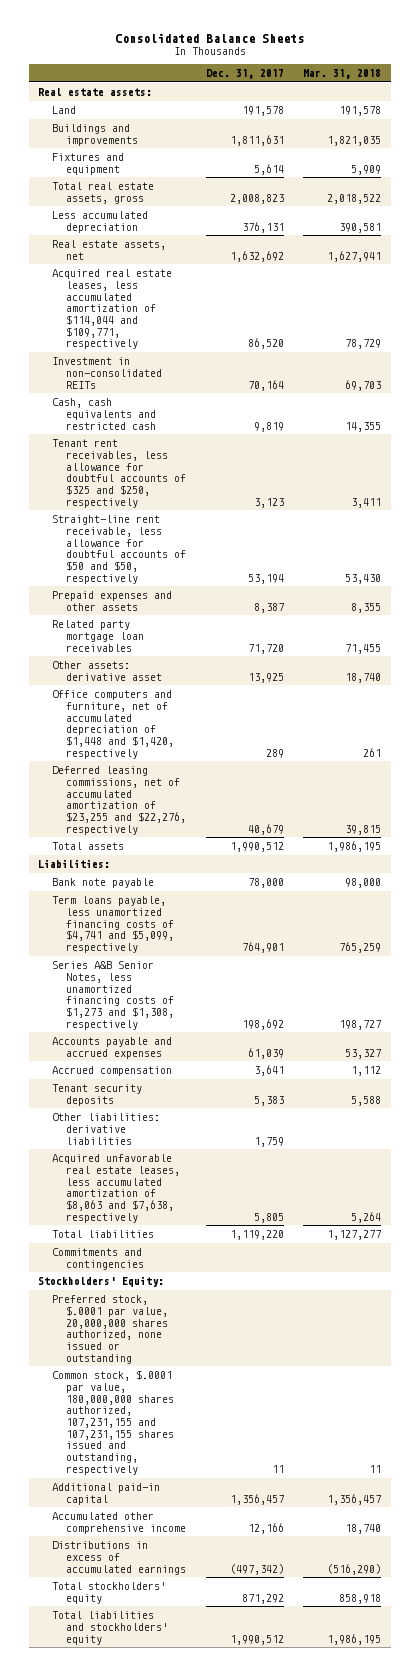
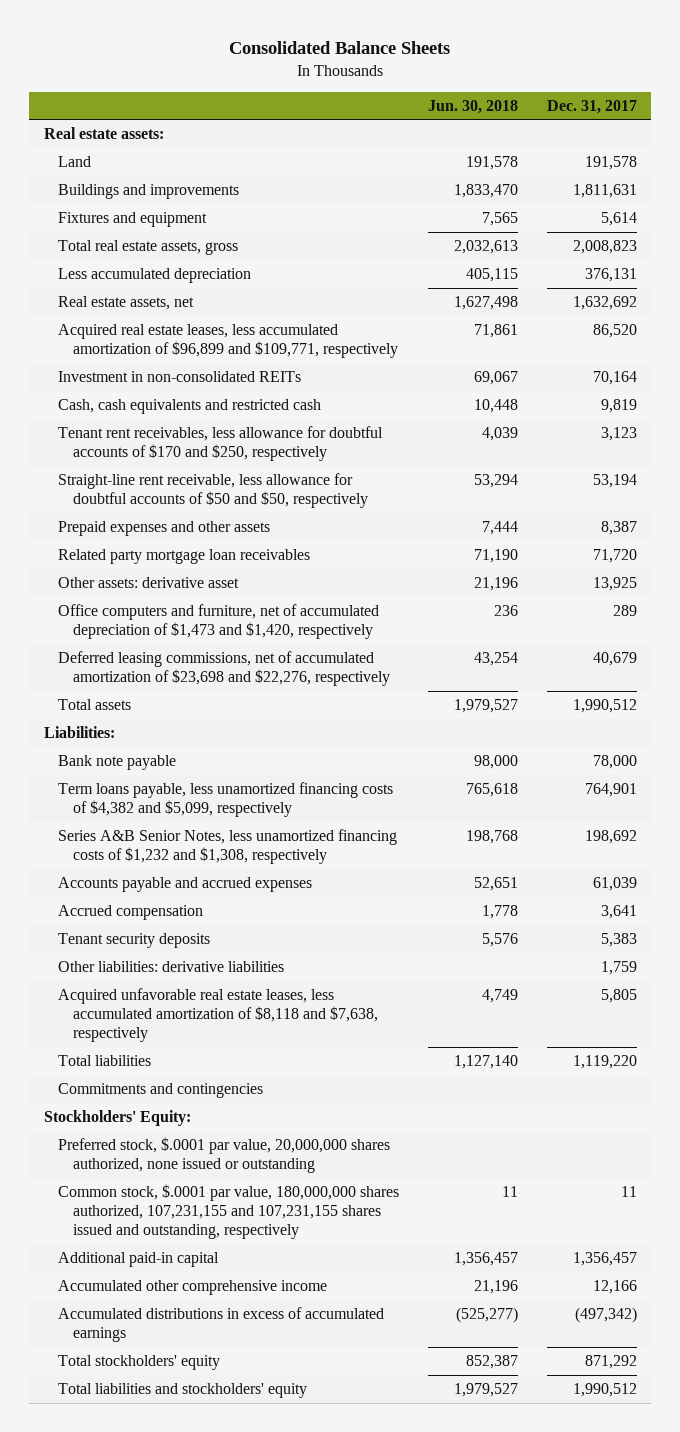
[303,68,382,79] Mar. 31, 2018 -> none
none -> [427,99,518,114] Jun. 30, 2018
[52,269,173,350] Acquired real estate leases, less accumulated amortization of $114,044 and $109,771, respectively -> [58,324,398,359] Acquired real estate leases, less accumulated amortization of $96,899 and $109,771, respectively
[52,439,187,508] Tenant rent receivables, less allowance for doubtful accounts of $325 and $250, respectively -> [58,426,384,462] Tenant rent receivables, less allowance for doubtful accounts of $170 and $250, respectively
[52,690,175,759] Office computers and furniture, net of accumulated depreciation of $1,448 and $1,420, respectively -> [58,604,380,640] Office computers and furniture, net of accumulated depreciation of $1,473 and $1,420, respectively
[52,766,187,835] Deferred leasing commissions, net of accumulated amortization of $23,255 and $22,276, respectively -> [58,651,390,687] Deferred leasing commissions, net of accumulated amortization of $23,698 and $22,276, respectively
[52,896,175,954] Term loans payable, less unamortized financing costs of $4,741 and $5,099, respectively -> [58,782,394,818] Term loans payable, less unamortized financing costs of $4,382 and $5,099, respectively
[52,961,175,1030] Series A&B Senior Notes, less unamortized financing costs of $1,273 and $1,308, respectively -> [58,829,398,865] Series A&B Senior Notes, less unamortized financing costs of $1,232 and $1,308, respectively
[52,1154,181,1223] Acquired unfavorable real estate leases, less accumulated amortization of $8,063 and $7,638, respectively -> [58,988,378,1043] Acquired unfavorable real estate leases, less accumulated amortization of $8,118 and $7,638, respectively
[52,1541,187,1575] Distributions in excess of accumulated earnings -> [58,1307,385,1343] Accumulated distributions in excess of accumulated earnings

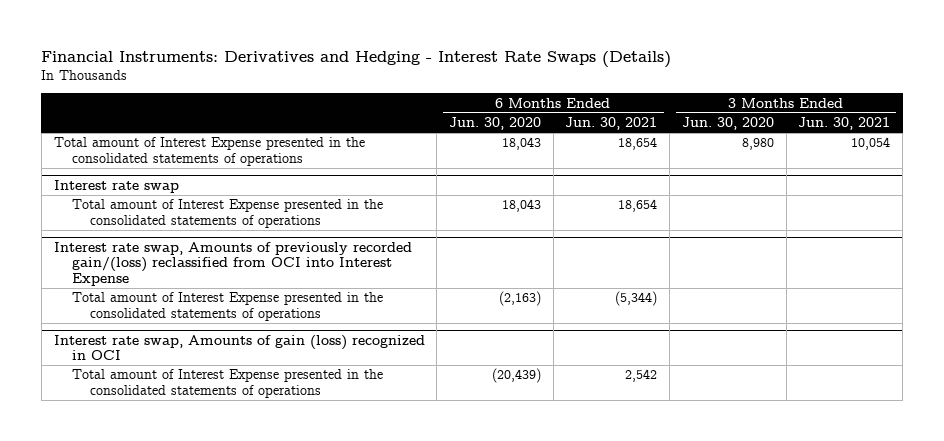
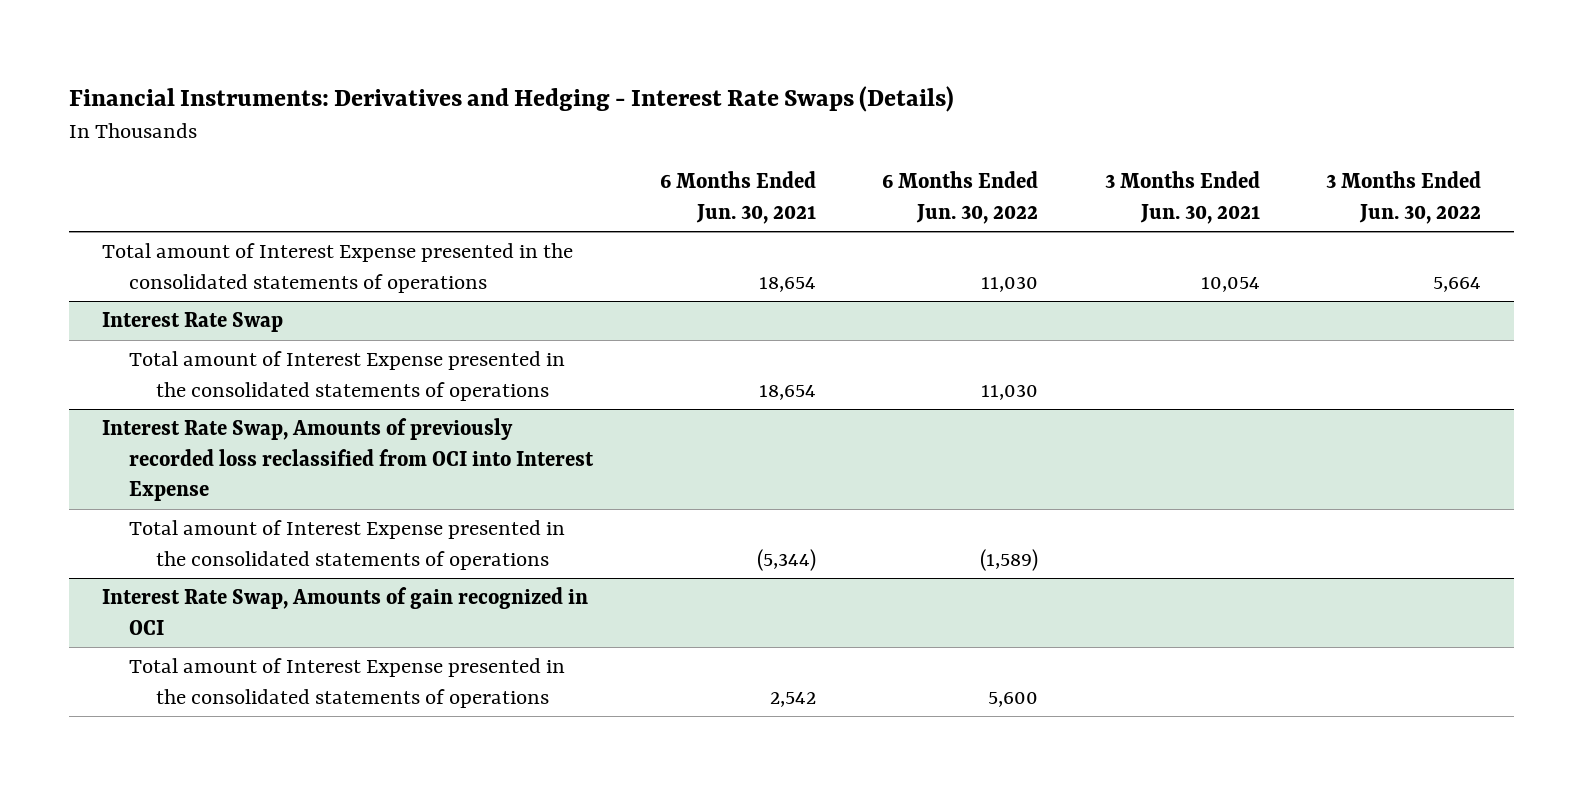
[449,117,542,131] Jun. 30, 2020 -> none
[681,117,774,131] Jun. 30, 2020 -> none
none -> [882,171,1039,224] 6 Months Ended Jun. 30, 2022
none -> [1326,171,1482,224] 3 Months Ended Jun. 30, 2022
[53,179,179,193] Interest rate swap -> [102,312,284,333] Interest Rate Swap
[53,241,412,286] Interest rate swap, Amounts of previously recorded gain/(loss) reclassified from OCI into Interest Expense -> [102,418,595,501] Interest Rate Swap, Amounts of previously recorded loss reclassified from OCI into Interest Expense
[53,334,425,361] Interest rate swap, Amounts of gain (loss) recognized in OCI -> [102,587,589,635] Interest Rate Swap, Amounts of gain recognized in OCI

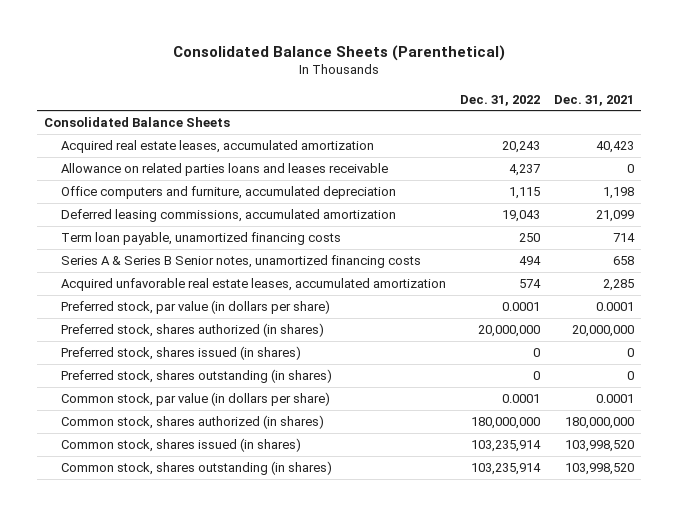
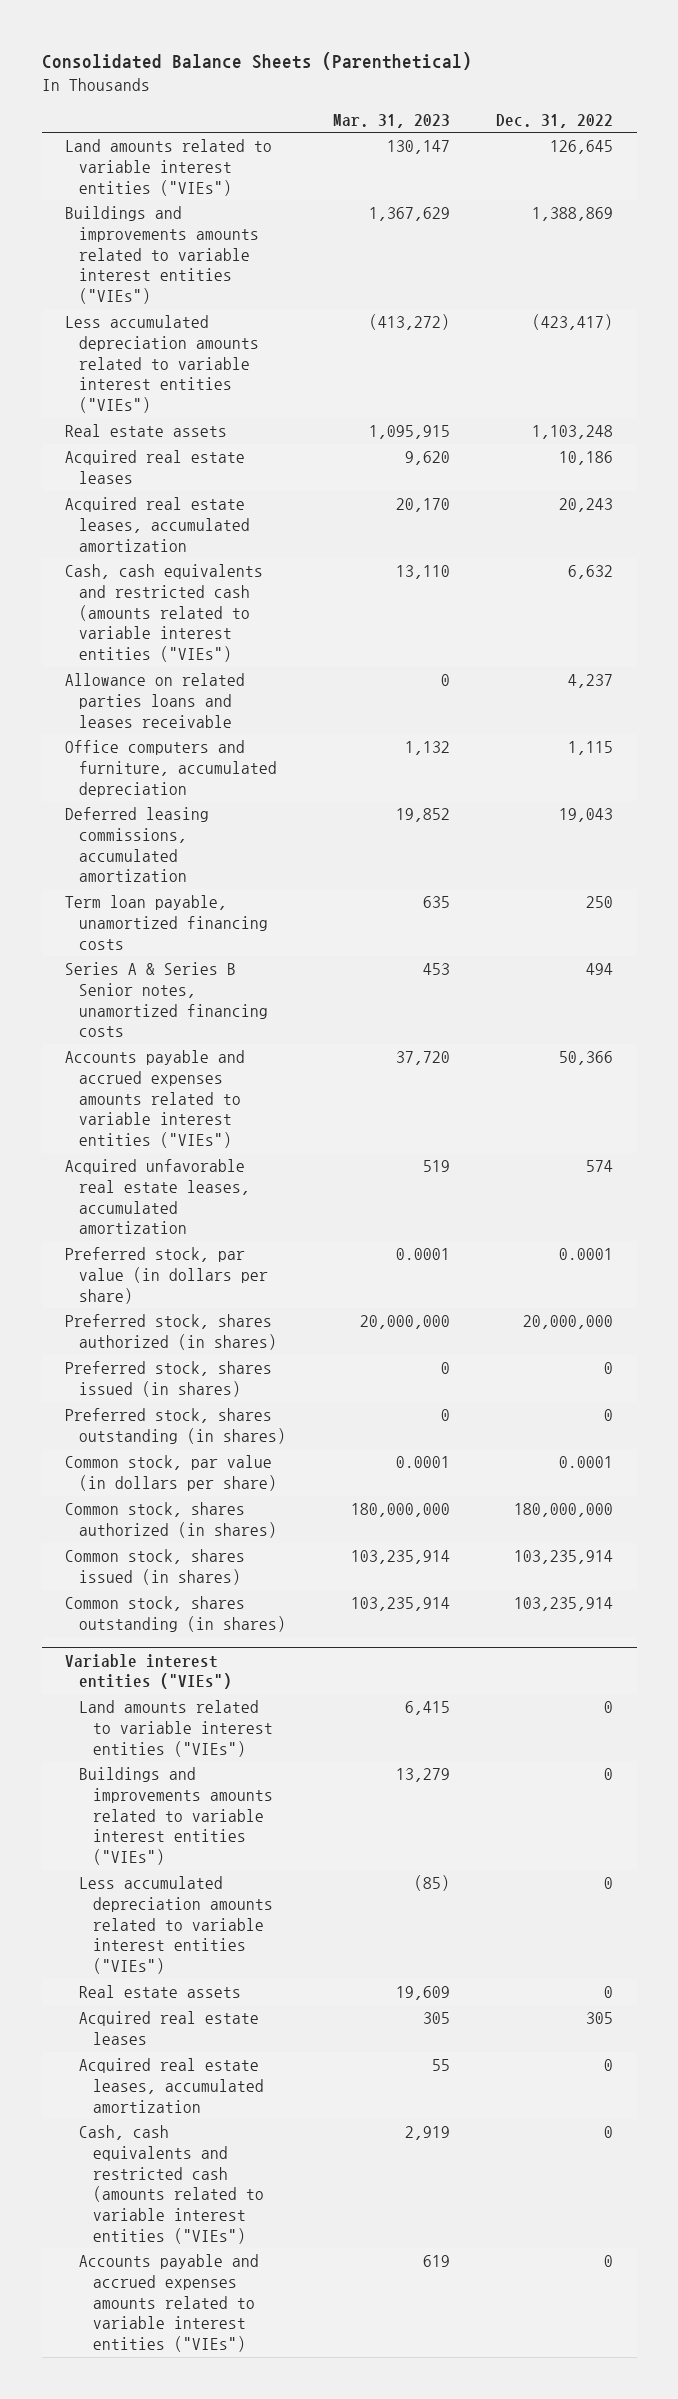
[553,94,634,106] Dec. 31, 2021 -> none
none -> [332,113,450,128] Mar. 31, 2023
[43,117,230,128] Consolidated Balance Sheets -> none
none -> [64,139,272,196] Land amounts related to variable interest entities ("VIEs")
none -> [64,206,259,304] Buildings and improvements amounts related to variable interest entities ("VIEs")
none -> [64,315,259,413] Less accumulated depreciation amounts related to variable interest entities ("VIEs")
none -> [64,424,227,438] Real estate assets
none -> [64,450,245,484] Acquired real estate leases
none -> [64,564,263,662] Cash, cash equivalents and restricted cash (amounts related to variable interest entities ("VIEs")
none -> [64,1050,245,1148] Accounts payable and accrued expenses amounts related to variable interest entities ("VIEs")
none -> [64,1653,232,1690] Variable interest entities ("VIEs")
none -> [78,1700,273,1757] Land amounts related to variable interest entities ("VIEs")
none -> [78,1767,273,1865] Buildings and improvements amounts related to variable interest entities ("VIEs")
none -> [78,1876,273,1974] Less accumulated depreciation amounts related to variable interest entities ("VIEs")
none -> [78,1985,241,1999] Real estate assets
none -> [78,2011,259,2045] Acquired real estate leases
none -> [78,2058,264,2113] Acquired real estate leases, accumulated amortization
none -> [78,2125,264,2244] Cash, cash equivalents and restricted cash (amounts related to variable interest entities ("VIEs")
none -> [78,2254,259,2352] Accounts payable and accrued expenses amounts related to variable interest entities ("VIEs")

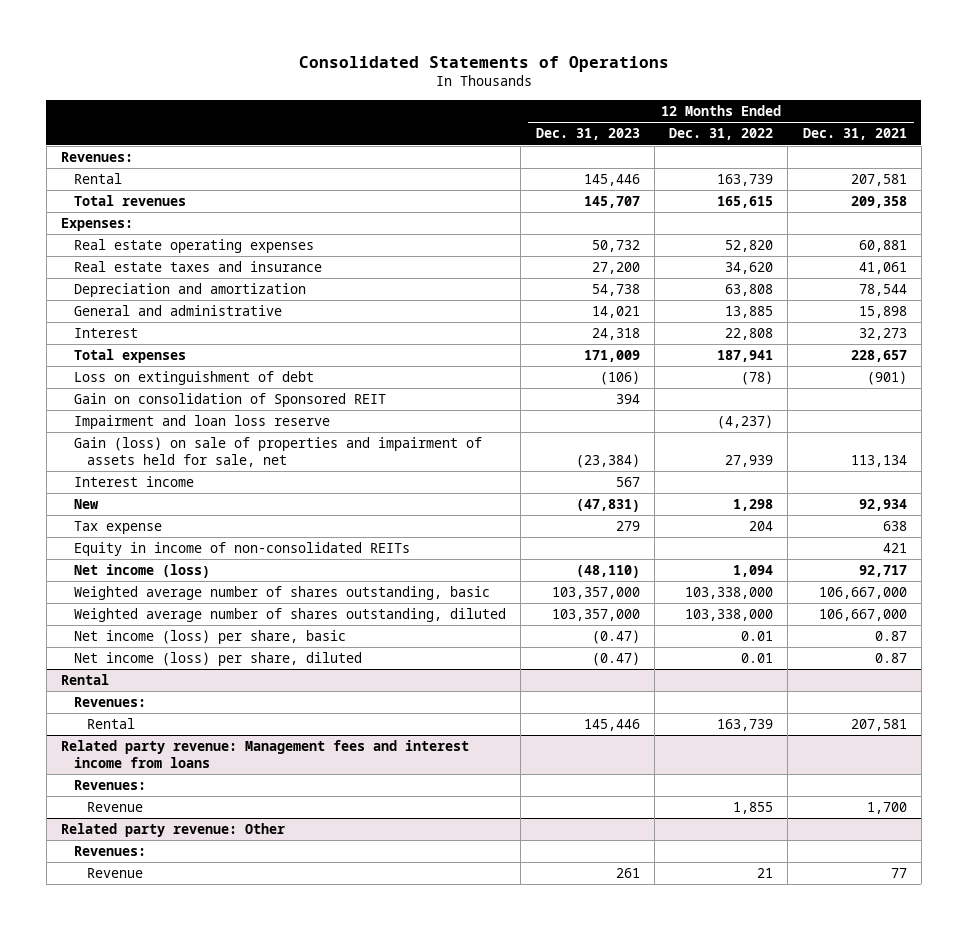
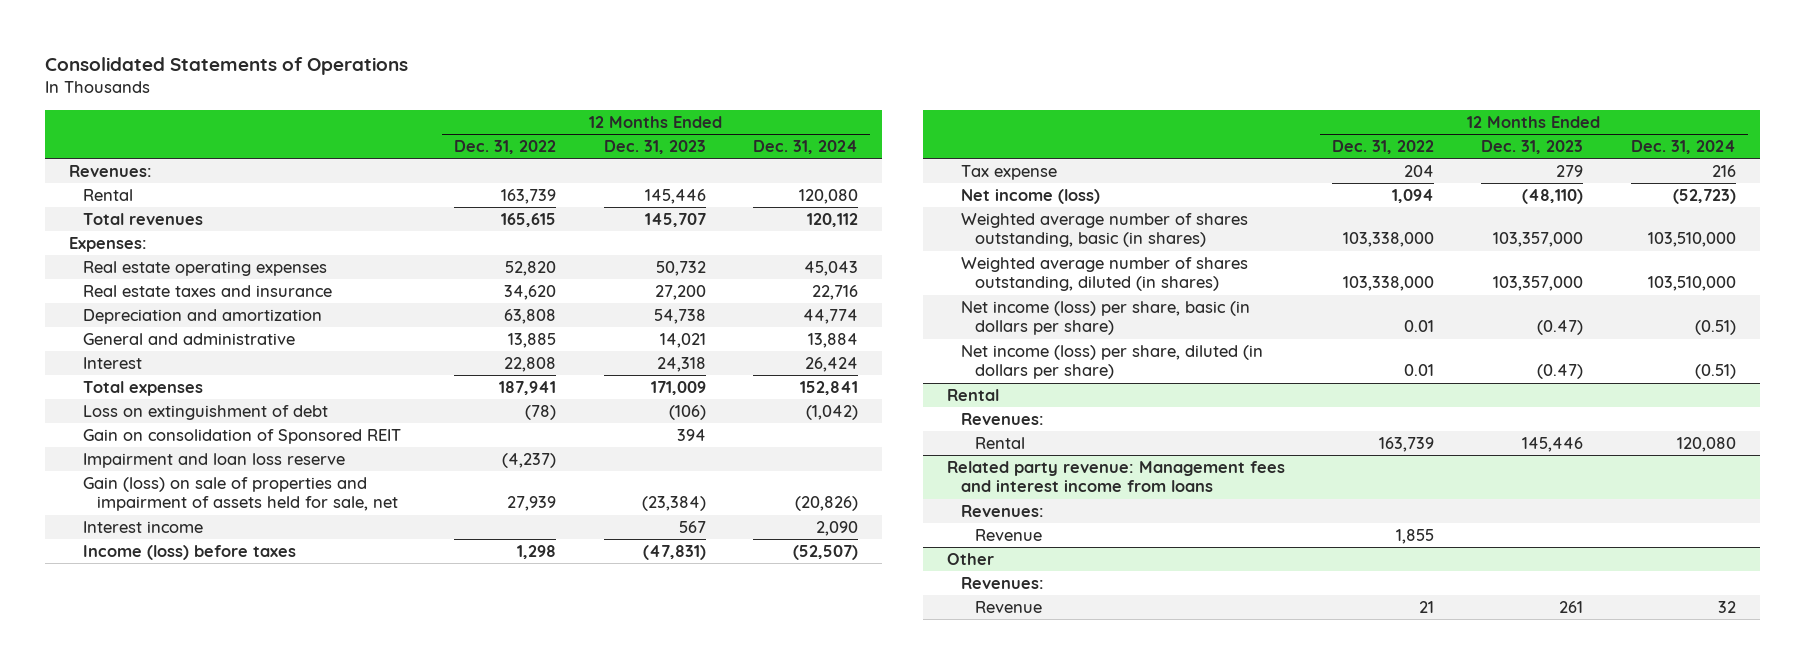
[802,128,907,141] Dec. 31, 2021 -> none
none -> [753,140,859,155] Dec. 31, 2024
[73,499,99,510] New -> [83,545,297,561] Income (loss) before taxes
[73,542,410,557] Equity in income of non-consolidated REITs -> none
[73,586,490,601] Weighted average number of shares outstanding, basic -> [960,213,1248,248] Weighted average number of shares outstanding, basic (in shares)
[73,608,506,623] Weighted average number of shares outstanding, diluted -> [960,257,1248,292] Weighted average number of shares outstanding, diluted (in shares)
[73,630,346,645] Net income (loss) per share, basic -> [960,301,1250,336] Net income (loss) per share, basic (in dollars per share)
[73,652,362,667] Net income (loss) per share, diluted -> [960,345,1263,380] Net income (loss) per share, diluted (in dollars per share)
[61,823,286,838] Related party revenue: Other -> [946,553,994,566] Other

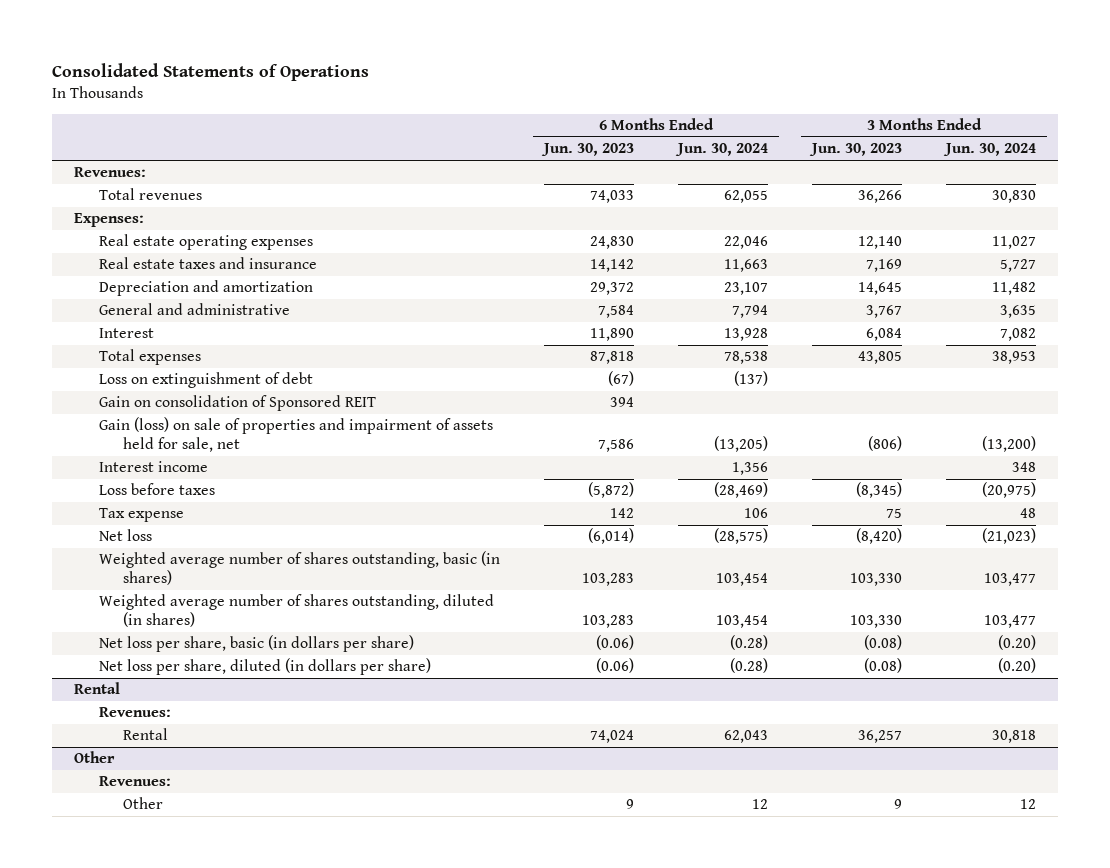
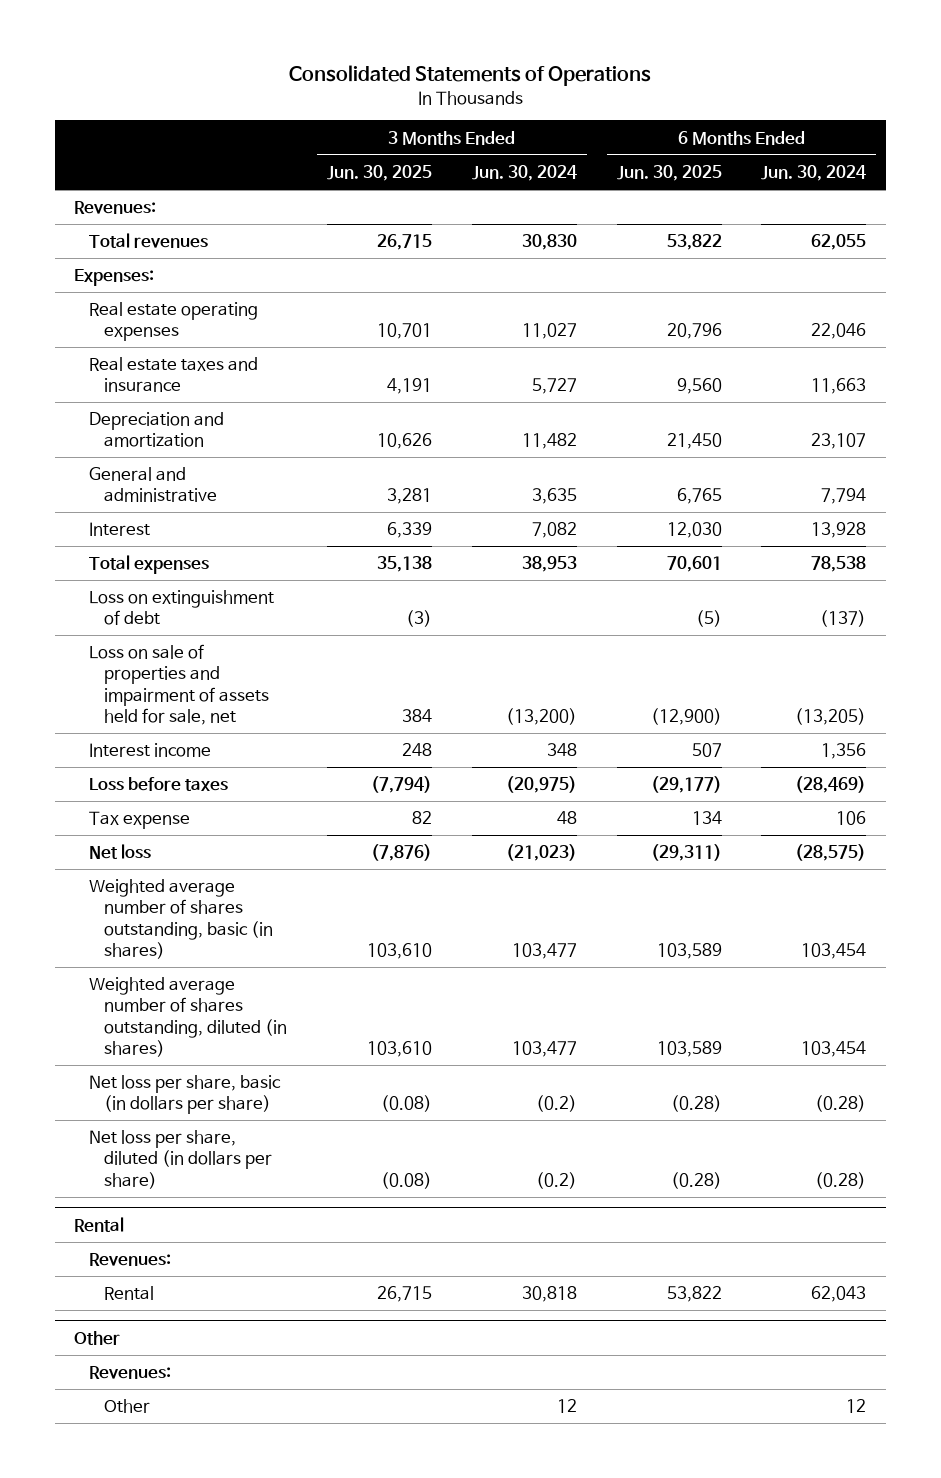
[540,143,634,157] Jun. 30, 2023 -> none
[808,143,902,157] Jun. 30, 2023 -> none
none -> [327,164,433,181] Jun. 30, 2025
none -> [616,164,722,181] Jun. 30, 2025
[98,395,376,412] Gain on consolidation of Sponsored REIT -> none
[98,417,493,452] Gain (loss) on sale of properties and impairment of assets held for sale, net -> [89,644,270,725] Loss on sale of properties and impairment of assets held for sale, net
[997,635,1036,651] (0.20) -> [535,1095,577,1113] (0.2)
[997,658,1036,674] (0.20) -> [535,1171,577,1189] (0.2)

